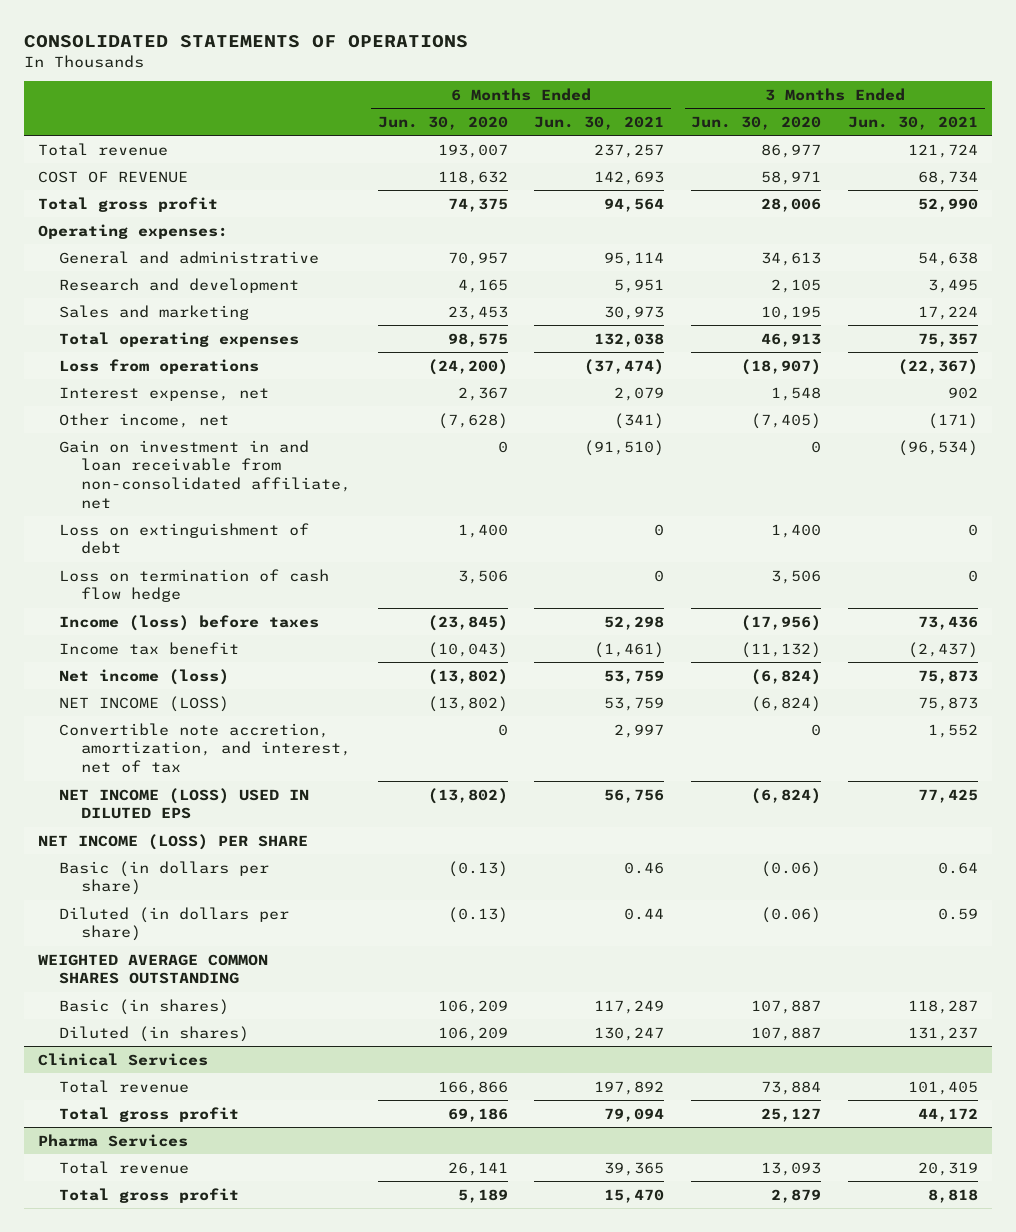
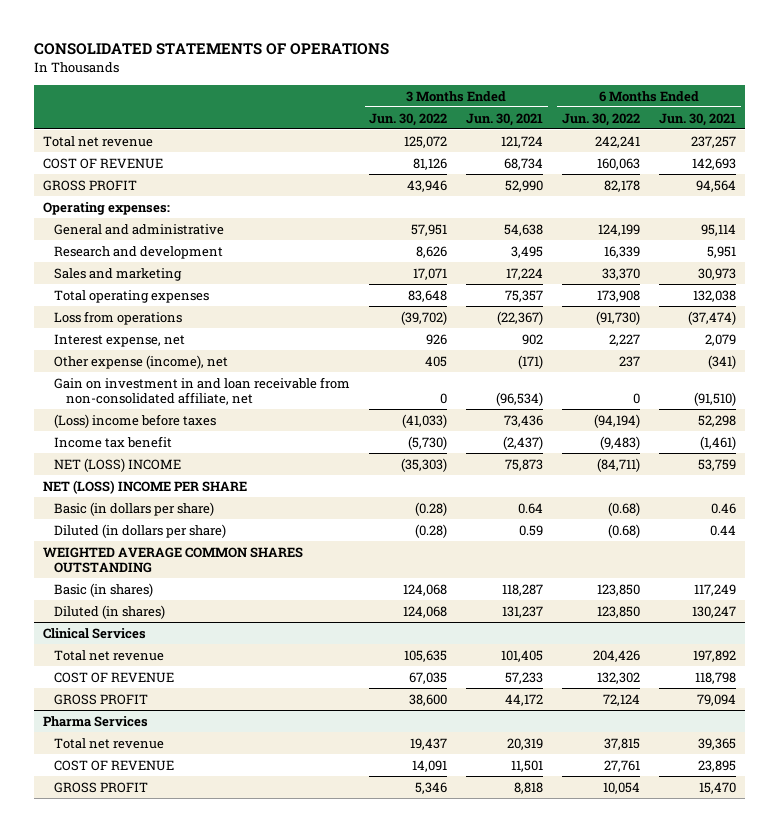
[377,115,508,130] Jun. 30, 2020 -> none
[691,115,822,130] Jun. 30, 2020 -> none
none -> [369,112,448,126] Jun. 30, 2022
none -> [562,112,641,126] Jun. 30, 2022
[37,142,168,156] Total revenue -> [42,135,153,147] Total net revenue
[37,196,218,212] Total gross profit -> [42,179,137,191] GROSS PROFIT
[59,412,230,428] Other income, net -> [54,354,229,369] Other expense (income), net
[59,522,310,555] Loss on extinguishment of debt -> none
[59,568,330,603] Loss on termination of cash flow hedge -> none
[59,614,320,631] Income (loss) before taxes -> [54,413,217,428] (Loss) income before taxes
[59,695,230,712] NET INCOME (LOSS) -> none
[59,722,351,774] Convertible note accretion, amortization, and interest, net of tax -> none
[59,787,310,820] NET INCOME (LOSS) USED IN DILUTED EPS -> none
[59,668,230,685] Net income (loss) -> [54,457,182,472] NET (LOSS) INCOME
[37,833,308,850] NET INCOME (LOSS) PER SHARE -> [42,479,247,494] NET (LOSS) INCOME PER SHARE
[59,1079,190,1093] Total revenue -> [54,649,165,661] Total net revenue
none -> [54,671,175,683] COST OF REVENUE
[59,1106,240,1122] Total gross profit -> [54,693,149,705] GROSS PROFIT
[59,1160,190,1174] Total revenue -> [54,737,165,749] Total net revenue
none -> [54,759,175,771] COST OF REVENUE
[59,1187,240,1203] Total gross profit -> [54,781,149,793] GROSS PROFIT

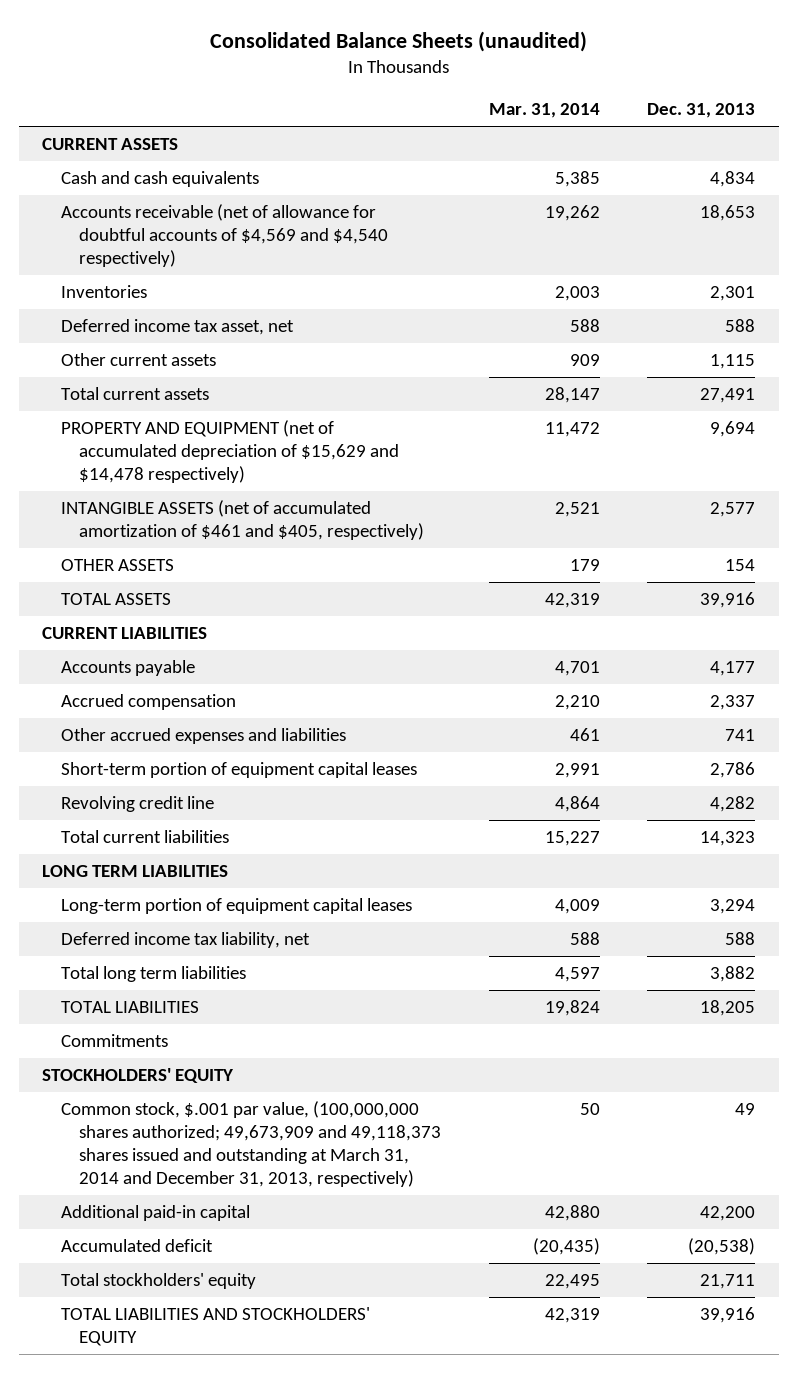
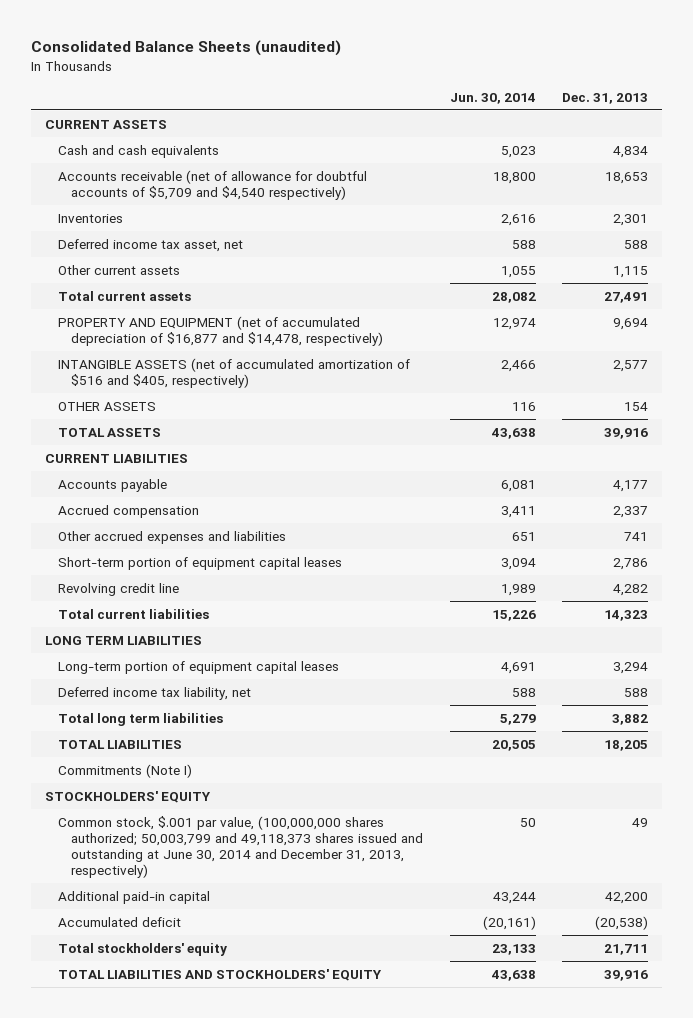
[488,103,600,119] Mar. 31, 2014 -> none
none -> [449,93,536,105] Jun. 30, 2014
[60,204,389,268] Accounts receivable (net of allowance for doubtful accounts of $4,569 and $4,540 respectively) -> [57,169,367,200] Accounts receivable (net of allowance for doubtful accounts of $5,709 and $4,540 respectively)
[60,420,400,484] PROPERTY AND EQUIPMENT (net of accumulated depreciation of $15,629 and $14,478 respectively) -> [57,315,383,346] PROPERTY AND EQUIPMENT (net of accumulated depreciation of $16,877 and $14,478, respectively)
[60,500,425,541] INTANGIBLE ASSETS (net of accumulated amortization of $461 and $405, respectively) -> [57,357,410,388] INTANGIBLE ASSETS (net of accumulated amortization of $516 and $405, respectively)
[60,1034,168,1048] Commitments -> [57,763,192,778] Commitments (Note I)
[60,1101,442,1188] Common stock, $.001 par value, (100,000,000 shares authorized; 49,673,909 and 49,118,373 shares issued and outstanding at March 31, 2014 and December 31, 2013, respectively) -> [57,815,423,878] Common stock, $.001 par value, (100,000,000 shares authorized; 50,003,799 and 49,118,373 shares issued and outstanding at June 30, 2014 and December 31, 2013, respectively)

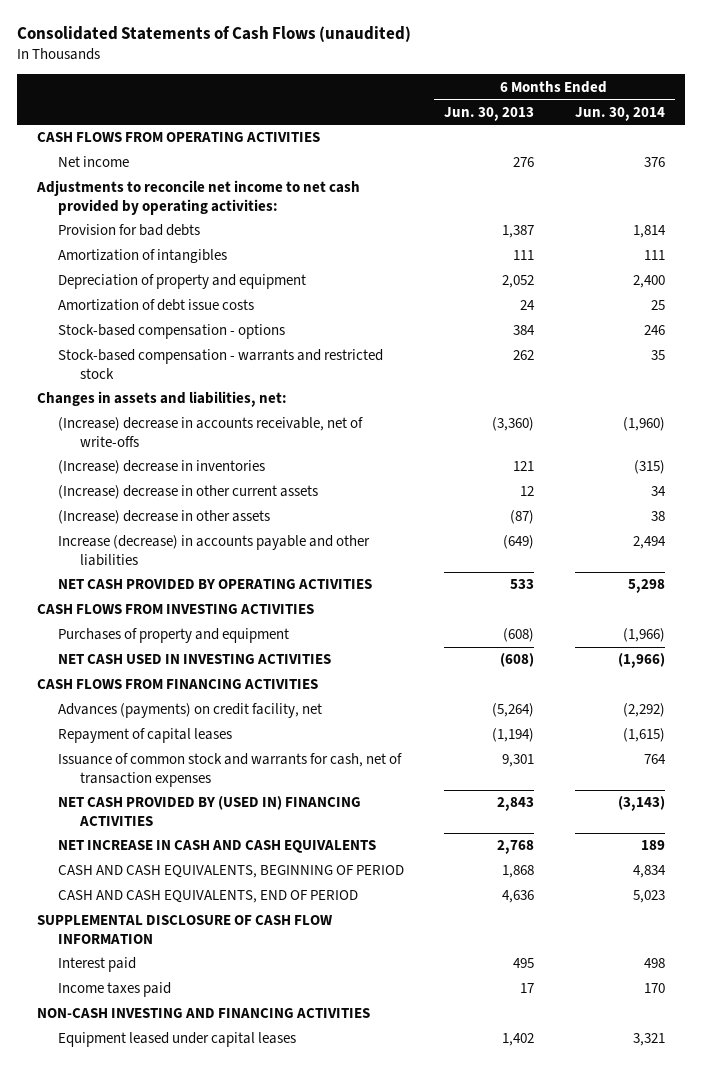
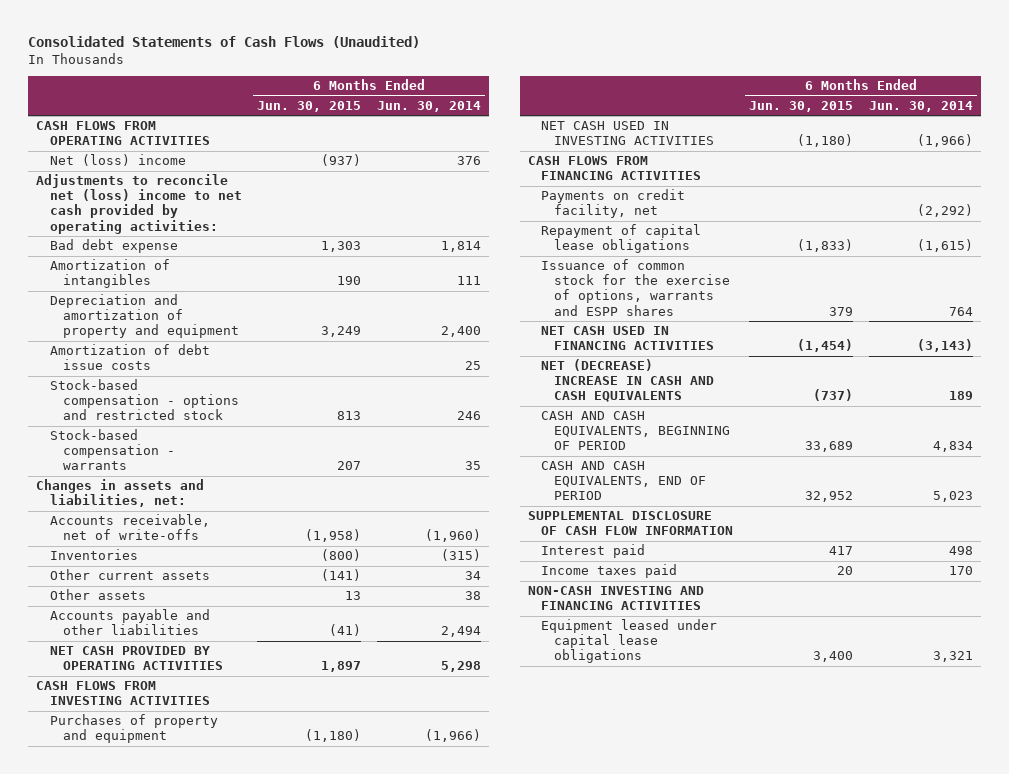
[16,26,411,43] Consolidated Statements of Cash Flows (unaudited) -> [28,36,421,49] Consolidated Statements of Cash Flows (Unaudited)
[444,106,535,121] Jun. 30, 2013 -> none
none -> [257,101,362,113] Jun. 30, 2015
[58,156,130,168] Net income -> [49,154,186,167] Net (loss) income
[35,180,360,215] Adjustments to reconcile net income to net cash provided by operating activities: -> [36,174,242,234] Adjustments to reconcile net (loss) income to net cash provided by operating activities:
[58,224,201,237] Provision for bad debts -> [49,239,178,254] Bad debt expense
[58,274,307,290] Depreciation of property and equipment -> [49,294,239,339] Depreciation and amortization of property and equipment
[58,324,286,340] Stock-based compensation - options -> [49,379,239,421] Stock-based compensation - options and restricted stock
[58,349,384,379] Stock-based compensation - warrants and restricted stock -> [49,429,175,471] Stock-based compensation - warrants
[58,417,364,447] (Increase) decrease in accounts receivable, net of write-offs -> [49,514,210,541] Accounts receivable, net of write-offs
[58,460,266,475] (Increase) decrease in inventories -> [49,549,138,561] Inventories
[58,485,319,500] (Increase) decrease in other current assets -> [49,569,210,581] Other current assets
[58,510,271,525] (Increase) decrease in other assets -> [49,589,146,601] Other assets
[58,535,371,566] Increase (decrease) in accounts payable and other liabilities -> [49,609,210,636] Accounts payable and other liabilities
[58,703,323,719] Advances (payments) on credit facility, net -> [541,189,686,219] Payments on credit facility, net
[58,728,233,744] Repayment of capital leases -> [541,224,702,254] Repayment of capital lease obligations
[58,753,403,787] Issuance of common stock and warrants for cash, net of transaction expenses -> [541,259,731,316] Issuance of common stock for the exercise of options, warrants and ESPP shares
[58,796,362,826] NET CASH PROVIDED BY (USED IN) FINANCING ACTIVITIES -> [541,326,715,351] NET CASH USED IN FINANCING ACTIVITIES
[58,840,377,854] NET INCREASE IN CASH AND CASH EQUIVALENTS -> [541,359,715,403] NET (DECREASE) INCREASE IN CASH AND CASH EQUIVALENTS
[58,1032,297,1048] Equipment leased under capital leases -> [541,619,718,664] Equipment leased under capital lease obligations

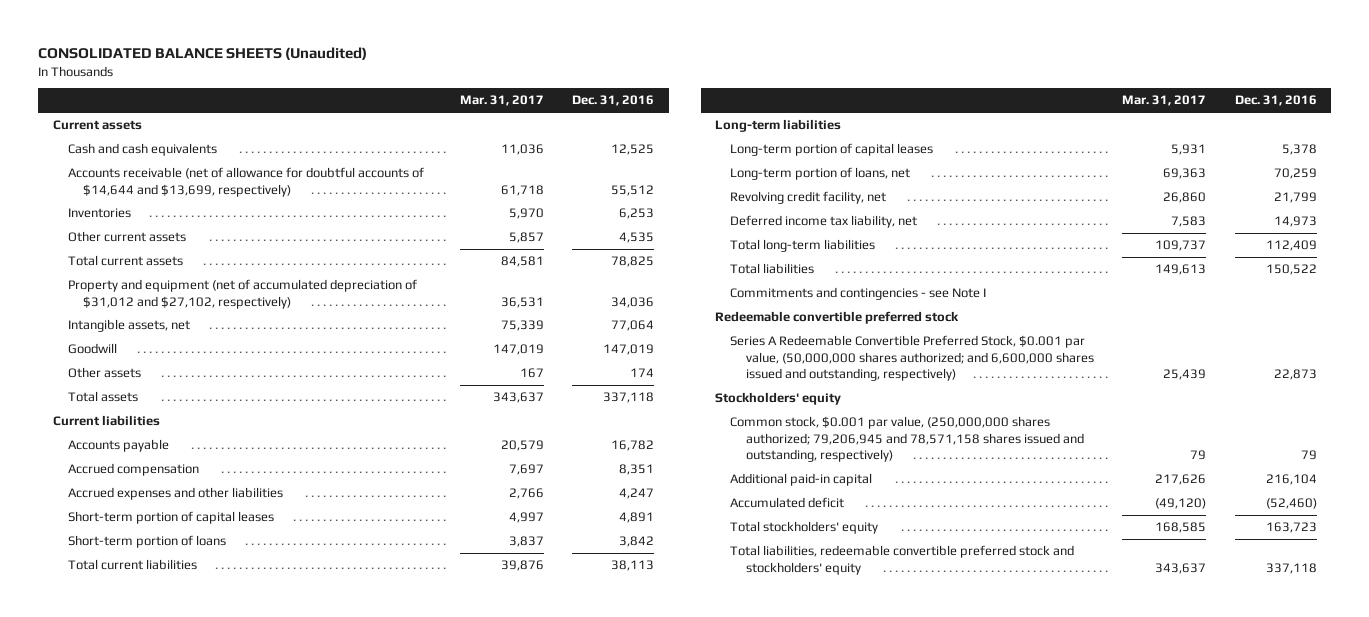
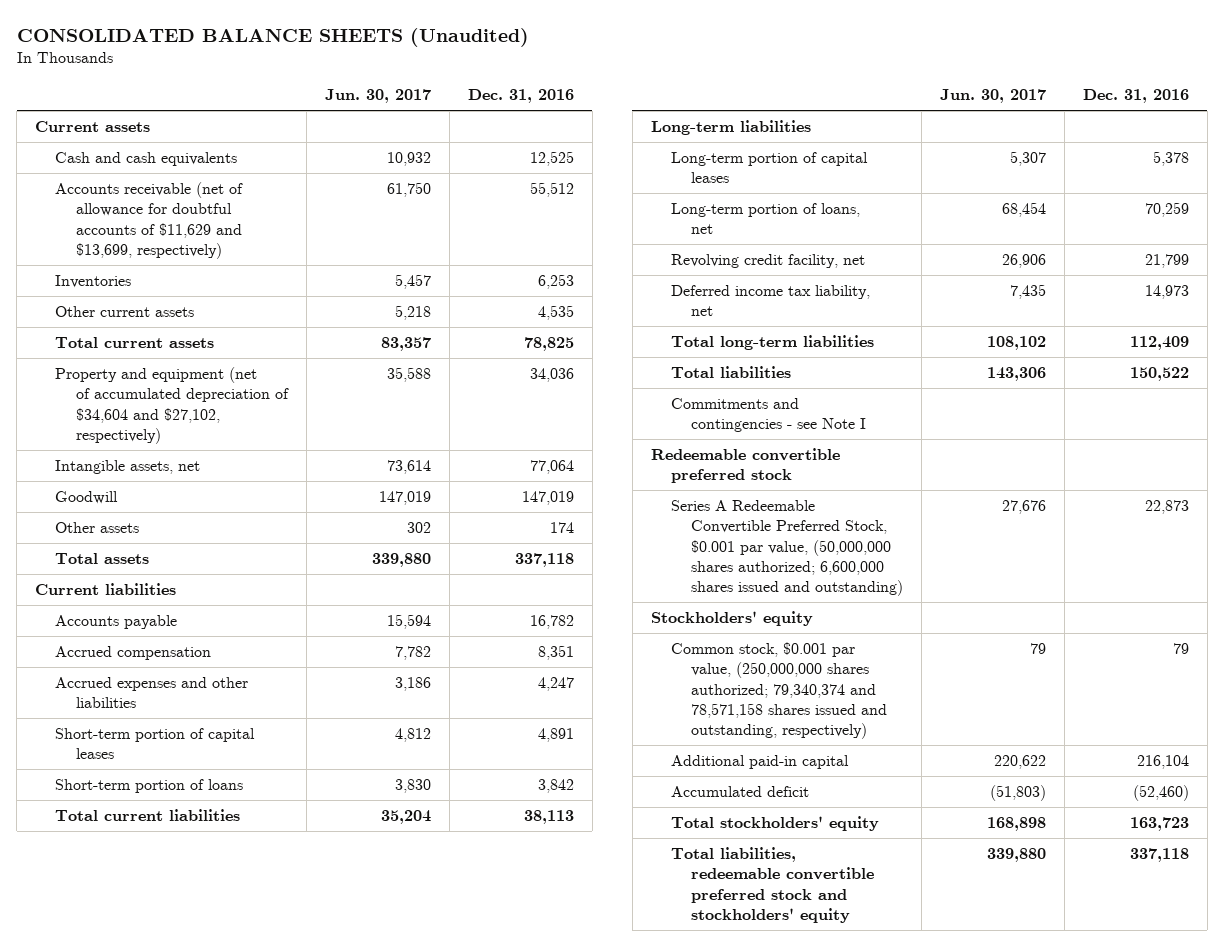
[459,95,544,107] Mar. 31, 2017 -> none
none -> [324,89,431,104] Jun. 30, 2017
[67,166,424,197] Accounts receivable (net of allowance for doubtful accounts of $14,644 and $13,699, respectively) -> [55,181,244,259] Accounts receivable (net of allowance for doubtful accounts of $11,629 and $13,699, respectively)
[67,278,417,309] Property and equipment (net of accumulated depreciation of $31,012 and $27,102, respectively) -> [55,366,289,444] Property and equipment (net of accumulated depreciation of $34,604 and $27,102, respectively)
[730,334,1094,382] Series A Redeemable Convertible Preferred Stock, $0.001 par value, (50,000,000 shares authorized; and 6,600,000 shares issued and outstanding, respectively) -> [670,499,904,597] Series A Redeemable Convertible Preferred Stock, $0.001 par value, (50,000,000 shares authorized; 6,600,000 shares issued and outstanding)
[730,415,1084,463] Common stock, $0.001 par value, (250,000,000 shares authorized; 79,206,945 and 78,571,158 shares issued and outstanding, respectively) -> [670,641,888,740] Common stock, $0.001 par value, (250,000,000 shares authorized; 79,340,374 and 78,571,158 shares issued and outstanding, respectively)

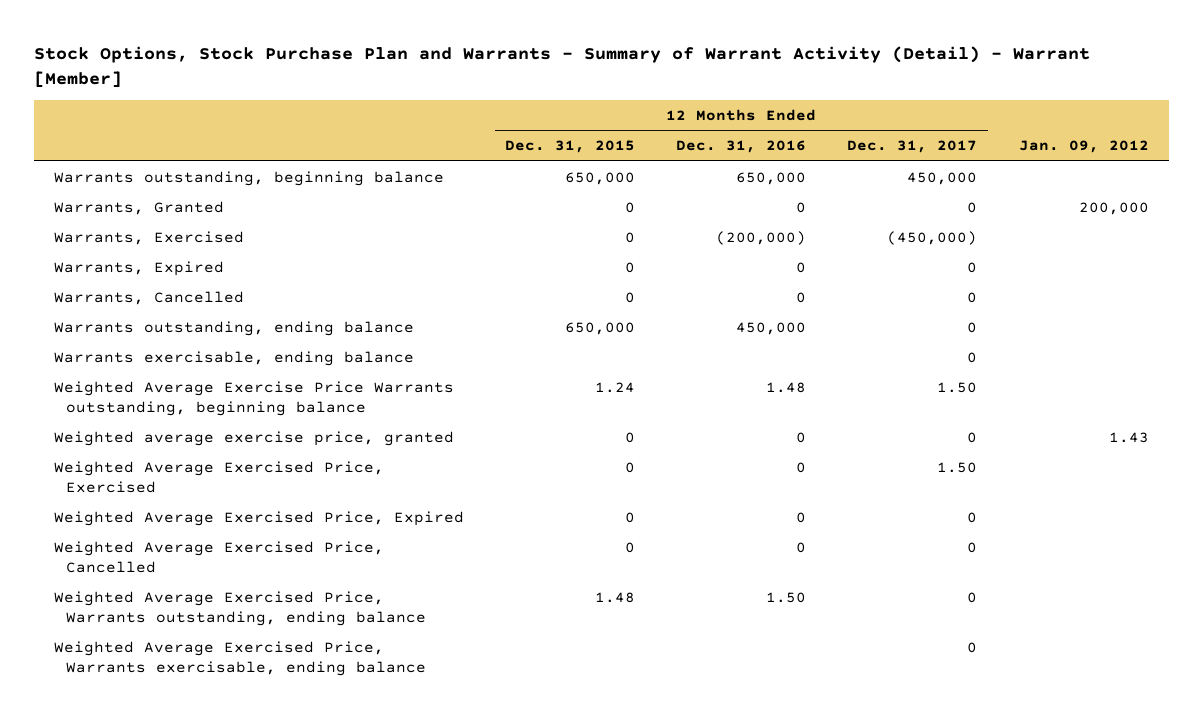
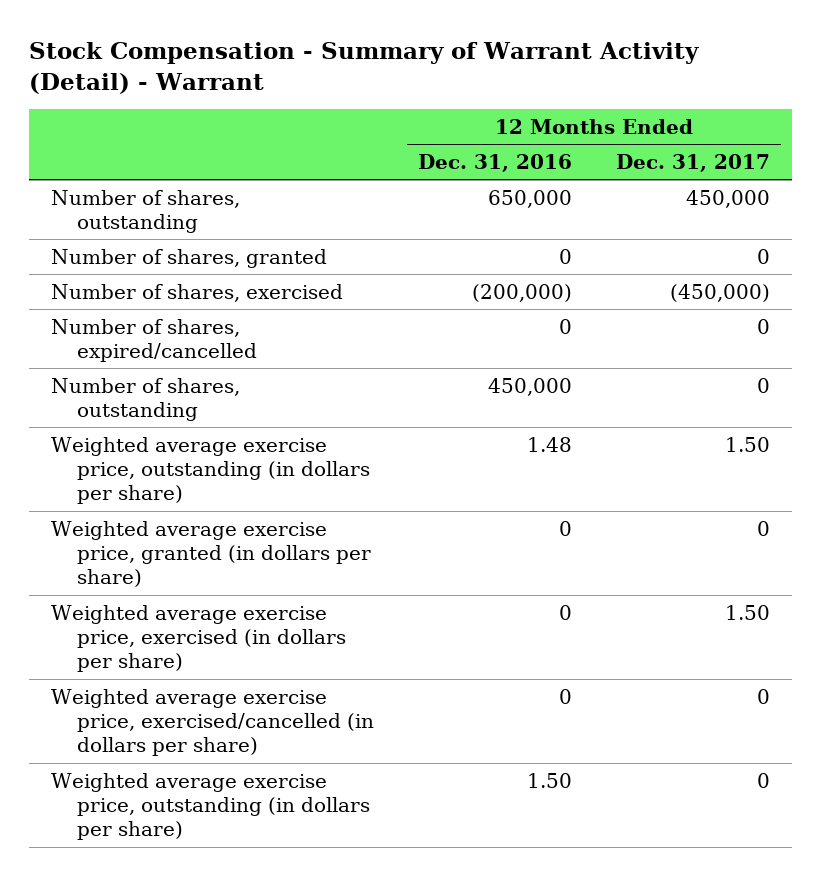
[33,45,1090,88] Stock Options, Stock Purchase Plan and Warrants - Summary of Warrant Activity (Detail) - Warrant [Member] -> [28,42,699,94] Stock Compensation - Summary of Warrant Activity (Detail) - Warrant
[505,140,636,154] Dec. 31, 2015 -> none
[1018,140,1149,154] Jan. 09, 2012 -> none
[54,290,245,305] Warrants, Cancelled -> none
[54,350,415,366] Warrants exercisable, ending balance -> none
[54,540,385,573] Weighted Average Exercised Price, Cancelled -> none
[54,640,427,676] Weighted Average Exercised Price, Warrants exercisable, ending balance -> none
[54,170,445,186] Warrants outstanding, beginning balance -> [50,189,240,234] Number of shares, outstanding
[54,200,225,215] Warrants, Granted -> [50,248,327,268] Number of shares, granted
[54,230,245,245] Warrants, Exercised -> [50,283,343,302] Number of shares, exercised
[54,260,225,276] Warrants, Expired -> [50,318,257,363] Number of shares, expired/cancelled
[54,320,415,336] Warrants outstanding, ending balance -> [50,377,240,422] Number of shares, outstanding
[54,380,455,416] Weighted Average Exercise Price Warrants outstanding, beginning balance -> [50,436,370,505] Weighted average exercise price, outstanding (in dollars per share)
[54,430,455,446] Weighted average exercise price, granted -> [50,520,371,588] Weighted average exercise price, granted (in dollars per share)
[54,460,385,493] Weighted Average Exercised Price, Exercised -> [50,604,346,673] Weighted average exercise price, exercised (in dollars per share)
[54,510,465,526] Weighted Average Exercised Price, Expired -> [50,688,374,757] Weighted average exercise price, exercised/cancelled (in dollars per share)
[54,590,427,626] Weighted Average Exercised Price, Warrants outstanding, ending balance -> [50,772,370,841] Weighted average exercise price, outstanding (in dollars per share)

